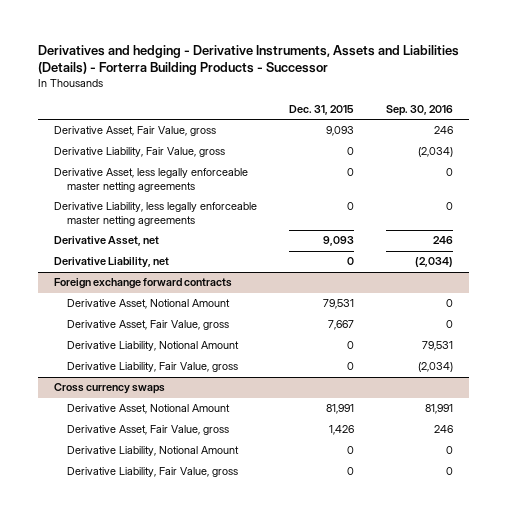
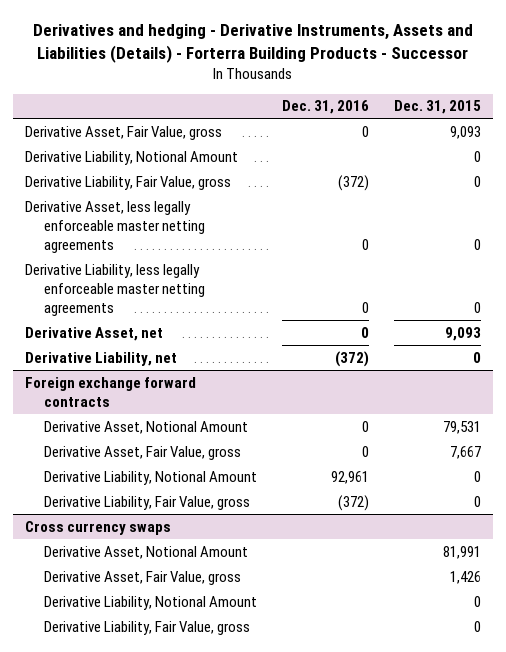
[386,104,454,116] Sep. 30, 2016 -> none
none -> [281,100,369,115] Dec. 31, 2016
none -> [25,150,239,165] Derivative Liability, Notional Amount

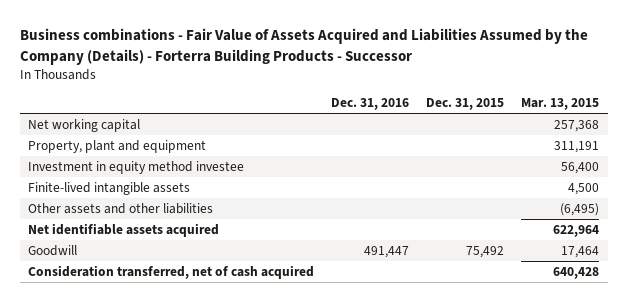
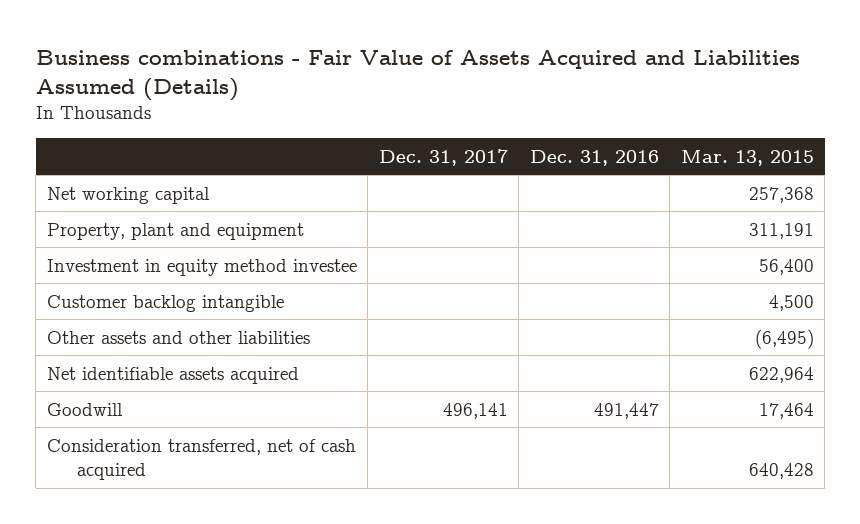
[19,28,588,65] Business combinations - Fair Value of Assets Acquired and Liabilities Assumed by the Company (Details) - Forterra Building Products - Successor -> [35,49,800,101] Business combinations - Fair Value of Assets Acquired and Liabilities Assumed (Details)
[426,98,505,111] Dec. 31, 2015 -> none
none -> [378,148,508,166] Dec. 31, 2017
[28,181,191,195] Finite-lived intangible assets -> [46,294,284,312] Customer backlog intangible

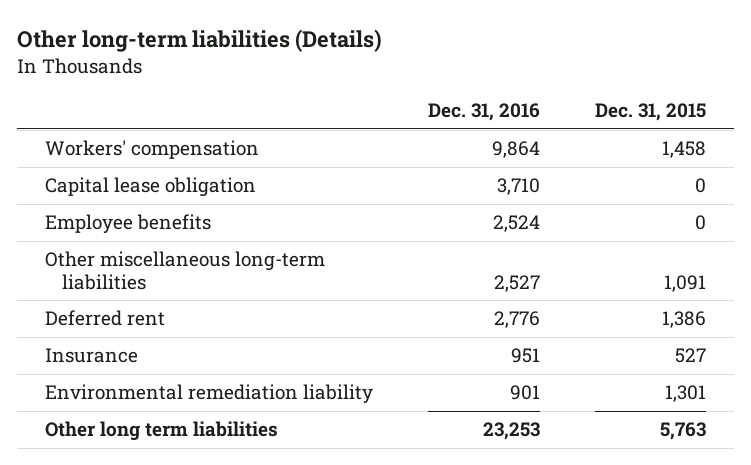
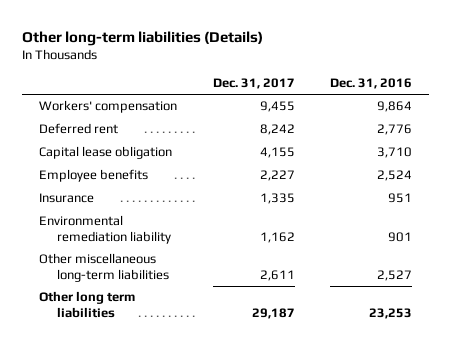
[595,103,707,122] Dec. 31, 2015 -> none
none -> [212,78,295,90] Dec. 31, 2017
[44,310,165,327] Deferred rent -> [39,123,119,135] Deferred rent
[44,251,325,290] Other miscellaneous long-term liabilities -> [39,253,170,282] Other miscellaneous long-term liabilities

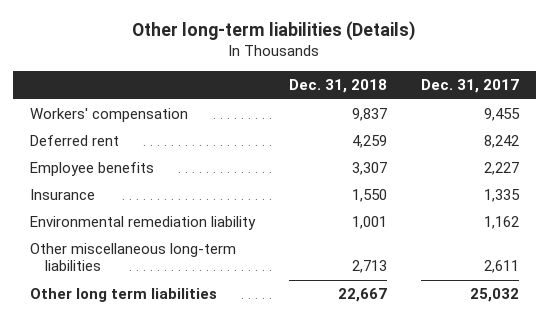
[329,78,412,90] Dec. 31, 2016 -> none
none -> [288,79,387,94] Dec. 31, 2018
[39,146,173,160] Capital lease obligation -> none
[251,307,295,319] 29,187 -> [470,287,520,302] 25,032

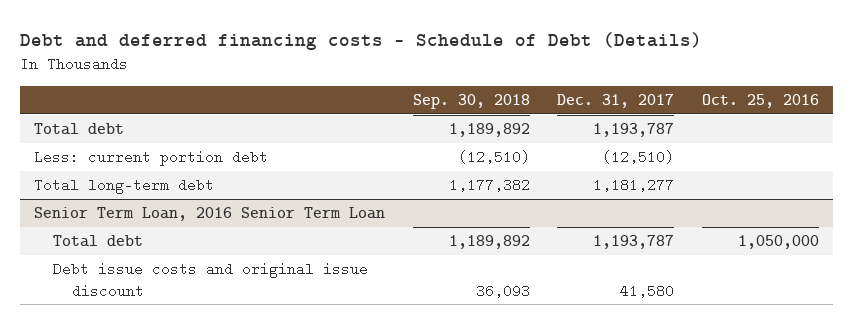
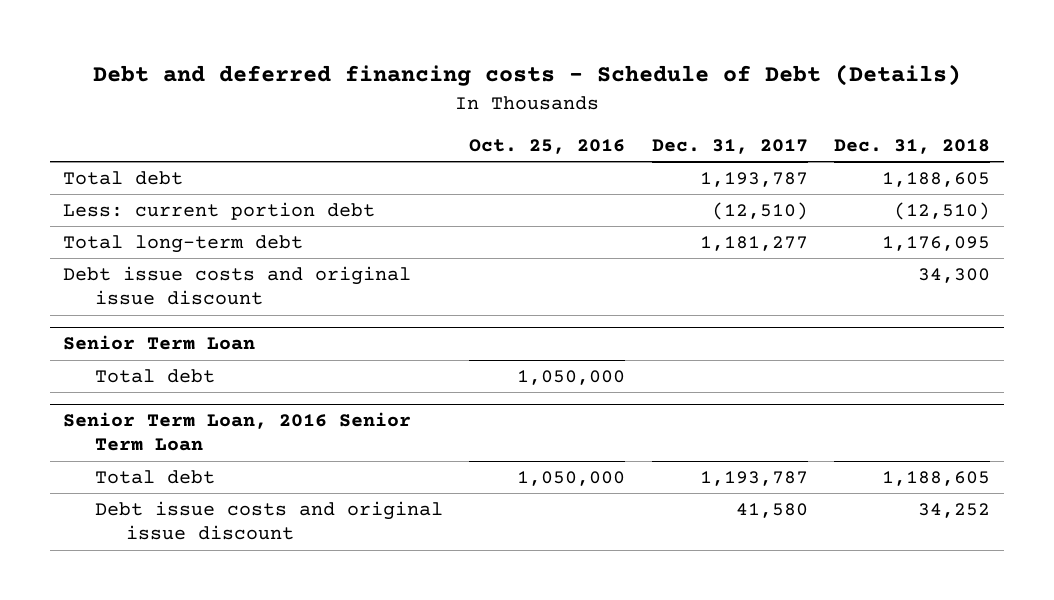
[412,93,530,109] Sep. 30, 2018 -> none
none -> [834,139,991,155] Dec. 31, 2018
none -> [63,266,412,306] Debt issue costs and original issue discount
none -> [63,335,256,351] Senior Term Loan
none -> [94,369,215,384] Total debt

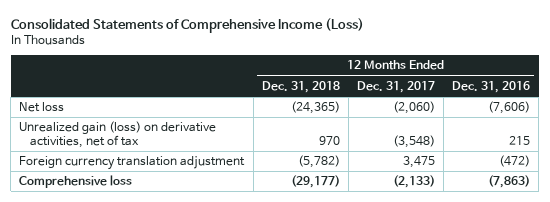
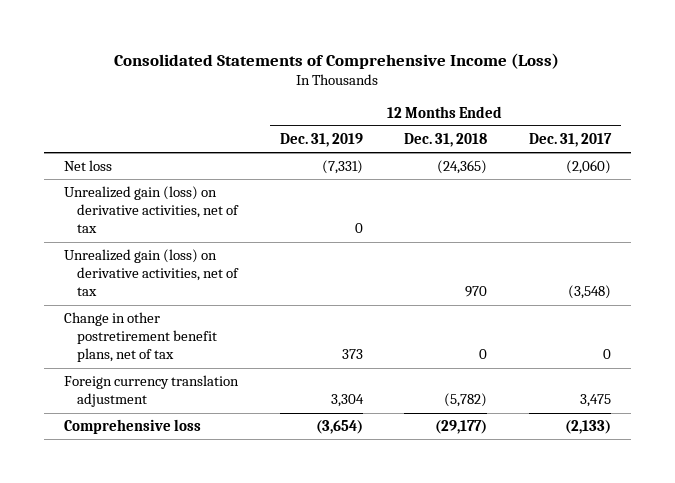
[452,80,531,93] Dec. 31, 2016 -> none
none -> [279,133,363,148] Dec. 31, 2019
none -> [64,186,240,234] Unrealized gain (loss) on derivative activities, net of tax
none -> [64,312,218,363] Change in other postretirement benefit plans, net of tax

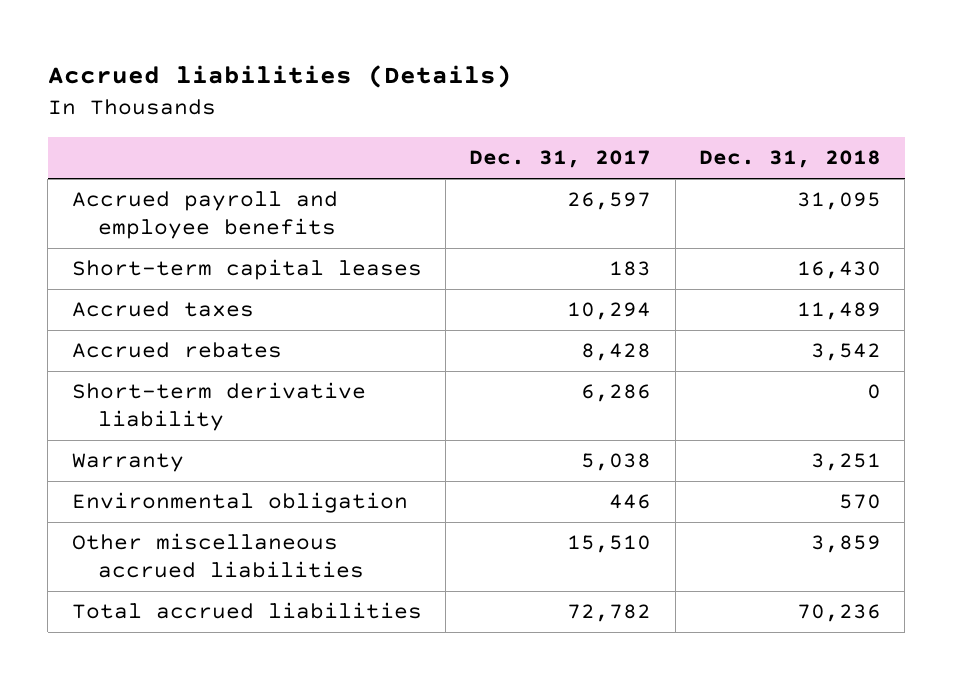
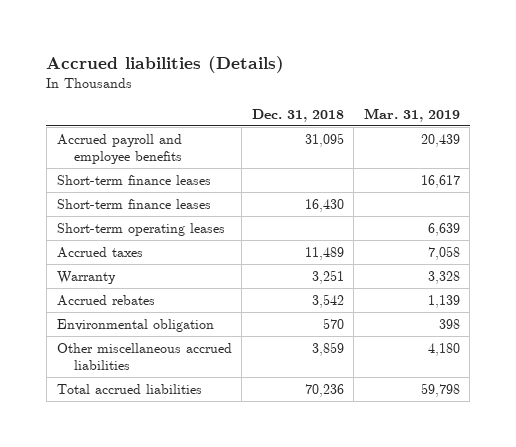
[469,150,652,169] Dec. 31, 2017 -> none
none -> [363,107,460,122] Mar. 31, 2019
none -> [56,174,211,185] Short-term finance leases
[71,259,422,281] Short-term capital leases -> [56,198,211,209] Short-term finance leases
none -> [56,222,225,236] Short-term operating leases
[71,382,366,431] Short-term derivative liability -> none
[71,342,282,359] Accrued rebates -> [56,294,155,306] Accrued rebates

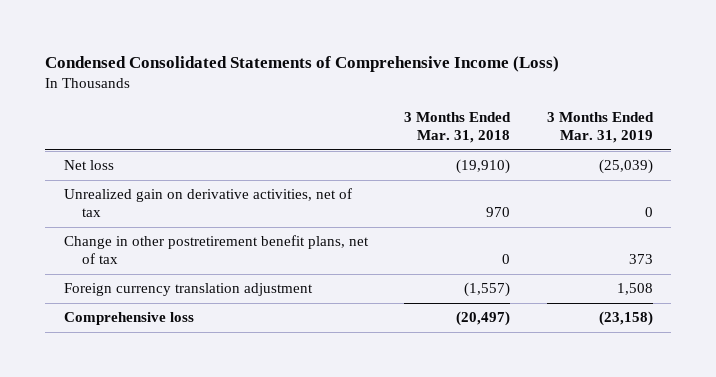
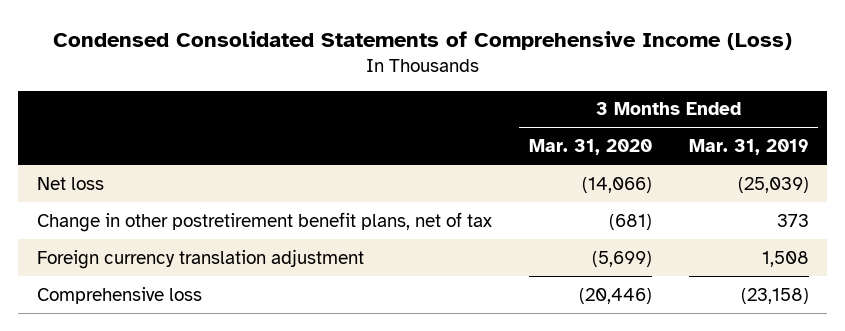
[404,112,512,144] 3 Months Ended Mar. 31, 2018 -> none
none -> [528,139,652,156] Mar. 31, 2020
[63,188,352,218] Unrealized gain on derivative activities, net of tax -> none

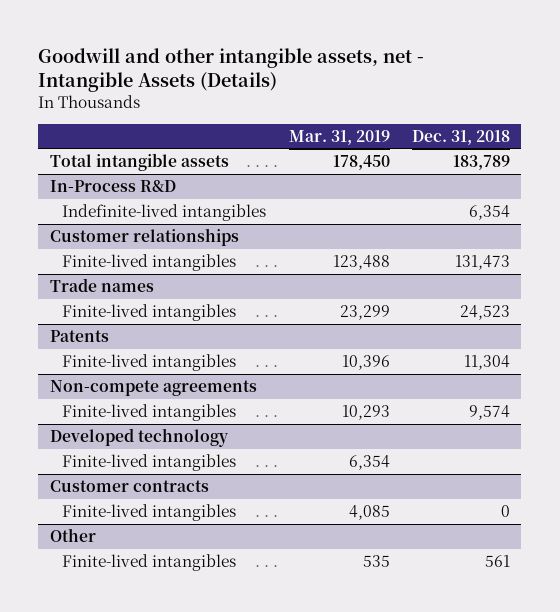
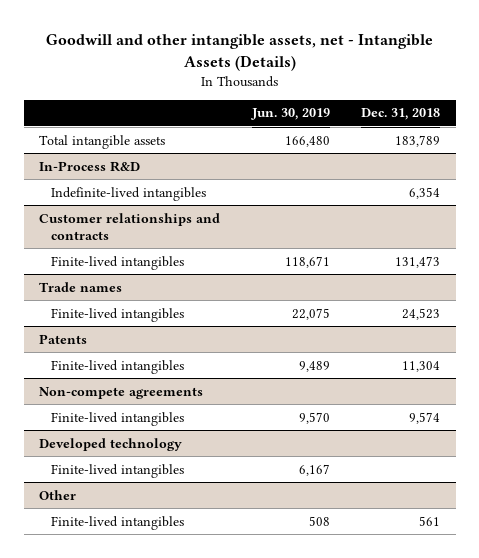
[288,129,390,145] Mar. 31, 2019 -> none
none -> [250,108,330,121] Jun. 30, 2019
[49,228,239,247] Customer relationships -> [39,212,221,240] Customer relationships and contracts
[49,480,209,493] Customer contracts -> none
[62,504,237,522] Finite-lived intangibles -> none

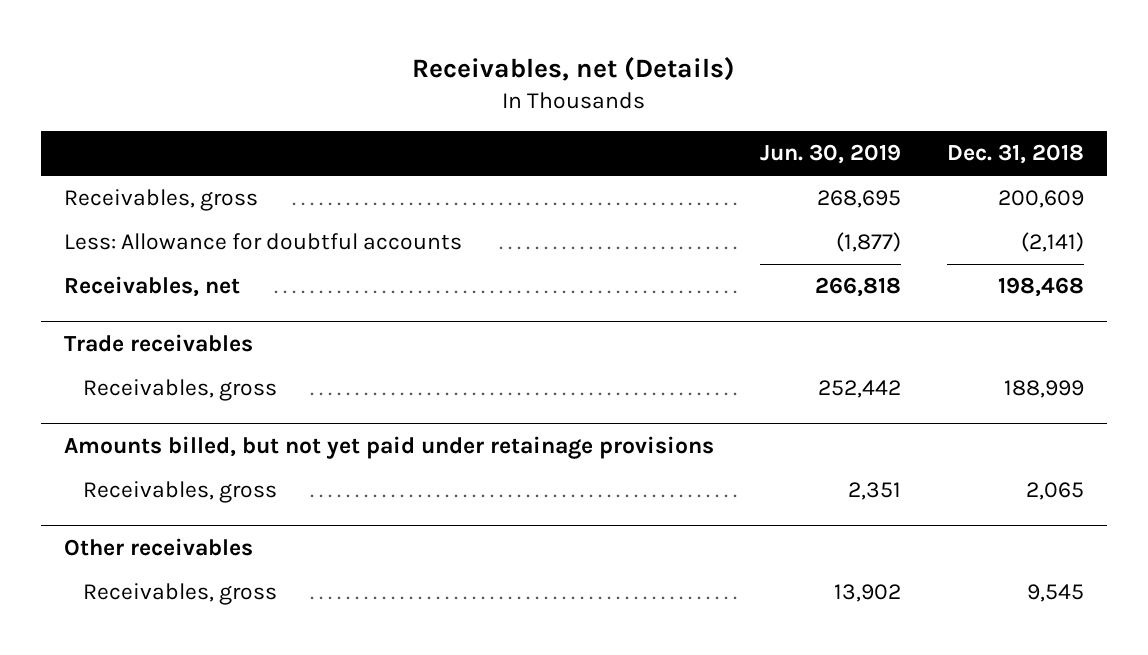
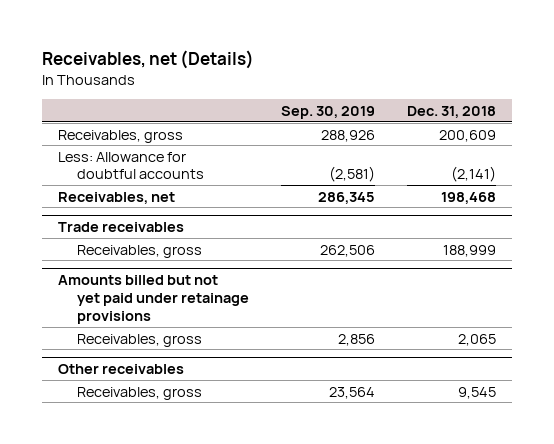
[760,144,902,165] Jun. 30, 2019 -> none
none -> [281,105,376,119] Sep. 30, 2019
[64,435,715,459] Amounts billed, but not yet paid under retainage provisions -> [58,275,250,324] Amounts billed but not yet paid under retainage provisions

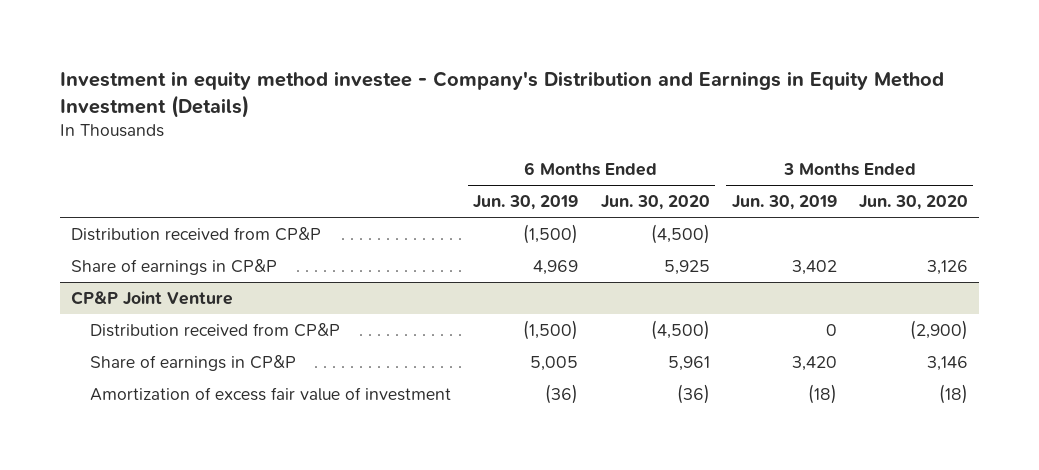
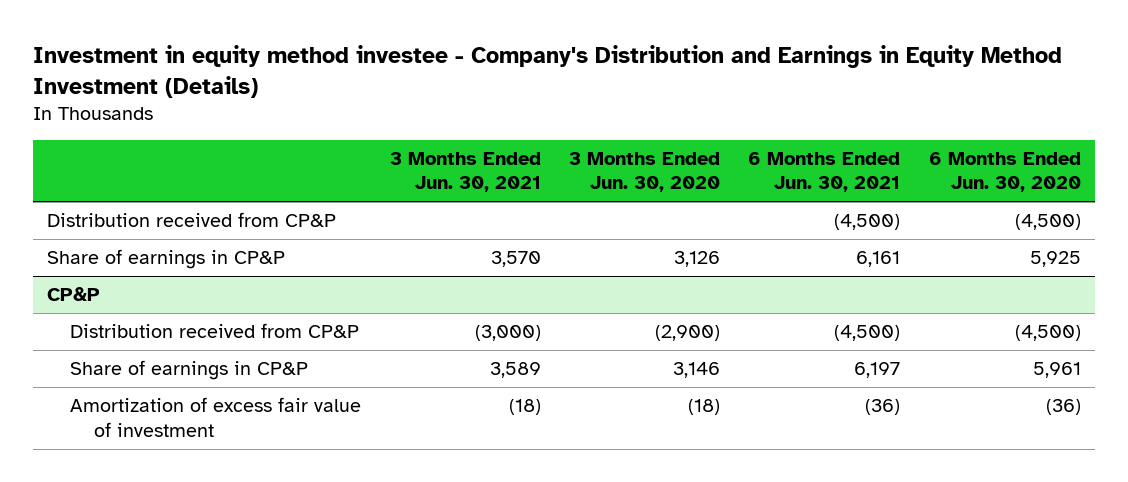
[473,195,579,211] Jun. 30, 2019 -> none
[731,195,837,211] Jun. 30, 2019 -> none
none -> [389,152,541,193] 3 Months Ended Jun. 30, 2021
none -> [748,152,901,193] 6 Months Ended Jun. 30, 2021
[70,290,233,305] CP&P Joint Venture -> [47,287,101,302] CP&P

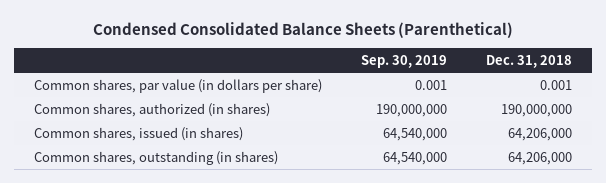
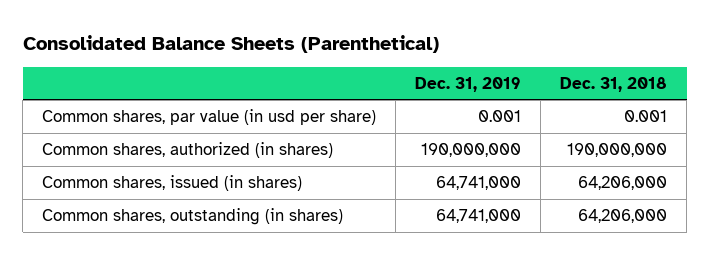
[93,21,514,38] Condensed Consolidated Balance Sheets (Parenthetical) -> [22,34,439,53] Consolidated Balance Sheets (Parenthetical)
[361,54,448,68] Sep. 30, 2019 -> none
none -> [415,76,522,92] Dec. 31, 2019
[33,78,322,93] Common shares, par value (in dollars per share) -> [42,109,377,126] Common shares, par value (in usd per share)

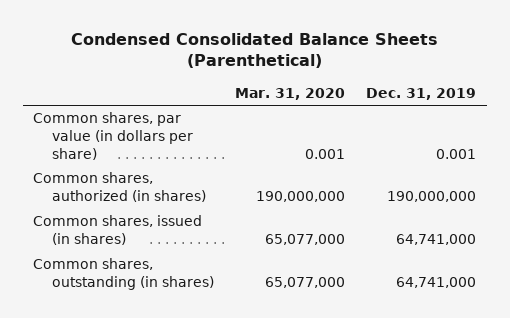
[22,34,439,53] Consolidated Balance Sheets (Parenthetical) -> [70,32,438,69] Condensed Consolidated Balance Sheets (Parenthetical)
[560,76,668,92] Dec. 31, 2018 -> none
none -> [235,88,346,101] Mar. 31, 2020
[42,109,377,126] Common shares, par value (in usd per share) -> [33,112,194,161] Common shares, par value (in dollars per share)

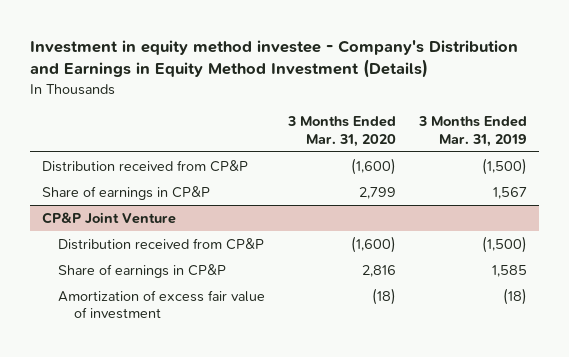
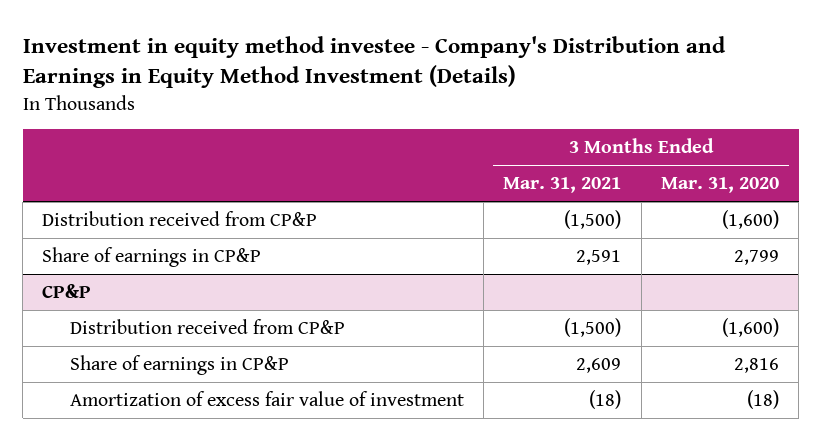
[418,116,528,147] 3 Months Ended Mar. 31, 2019 -> none
none -> [503,177,622,194] Mar. 31, 2021
[41,211,176,224] CP&P Joint Venture -> [42,284,92,299] CP&P

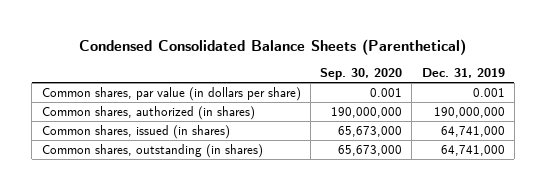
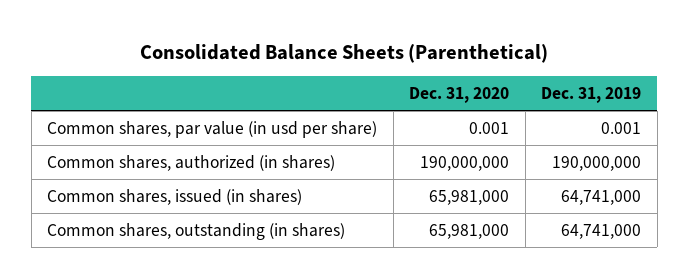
[79,39,467,56] Condensed Consolidated Balance Sheets (Parenthetical) -> [140,43,549,63] Consolidated Balance Sheets (Parenthetical)
[320,68,403,81] Sep. 30, 2020 -> none
none -> [409,87,510,104] Dec. 31, 2020
[41,86,301,101] Common shares, par value (in dollars per share) -> [47,120,378,138] Common shares, par value (in usd per share)

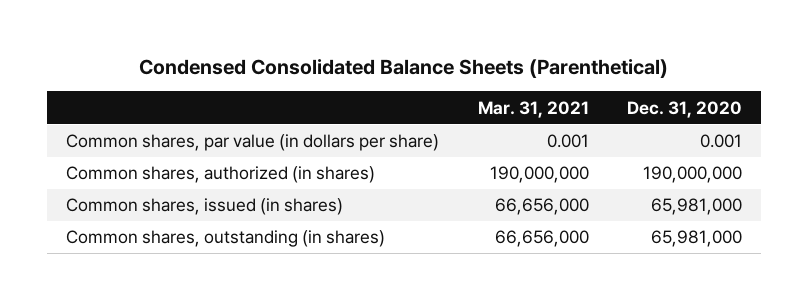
[140,43,549,63] Consolidated Balance Sheets (Parenthetical) -> [139,59,669,79] Condensed Consolidated Balance Sheets (Parenthetical)
[541,87,642,104] Dec. 31, 2019 -> none
none -> [477,100,589,118] Mar. 31, 2021
[47,120,378,138] Common shares, par value (in usd per share) -> [66,134,440,152] Common shares, par value (in dollars per share)

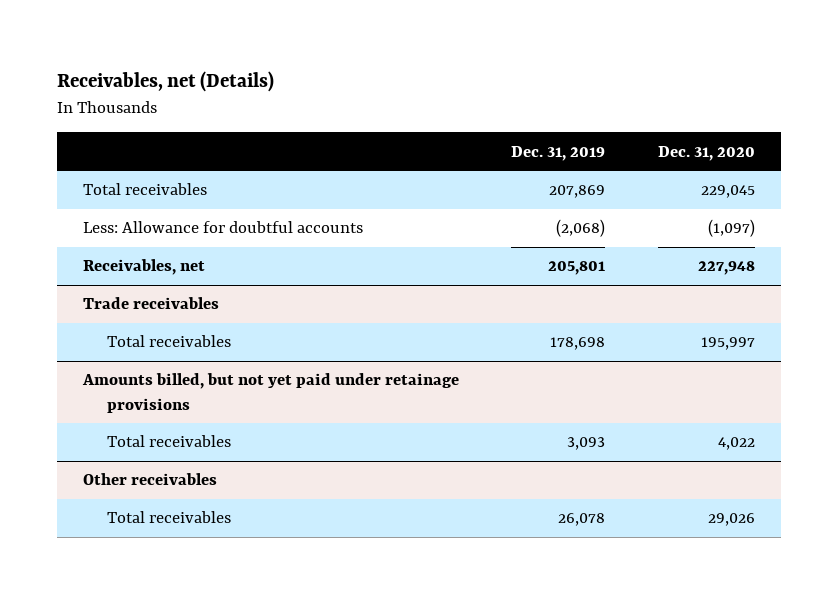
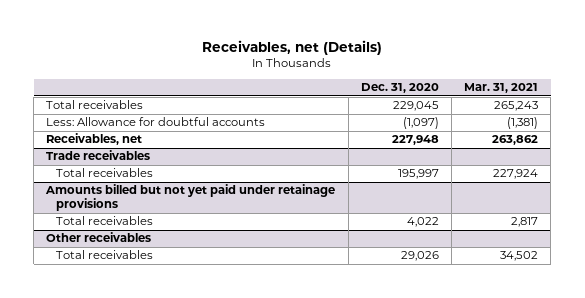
[511,145,606,161] Dec. 31, 2019 -> none
none -> [464,83,539,94] Mar. 31, 2021
[82,373,460,413] Amounts billed, but not yet paid under retainage provisions -> [45,184,336,212] Amounts billed but not yet paid under retainage provisions

